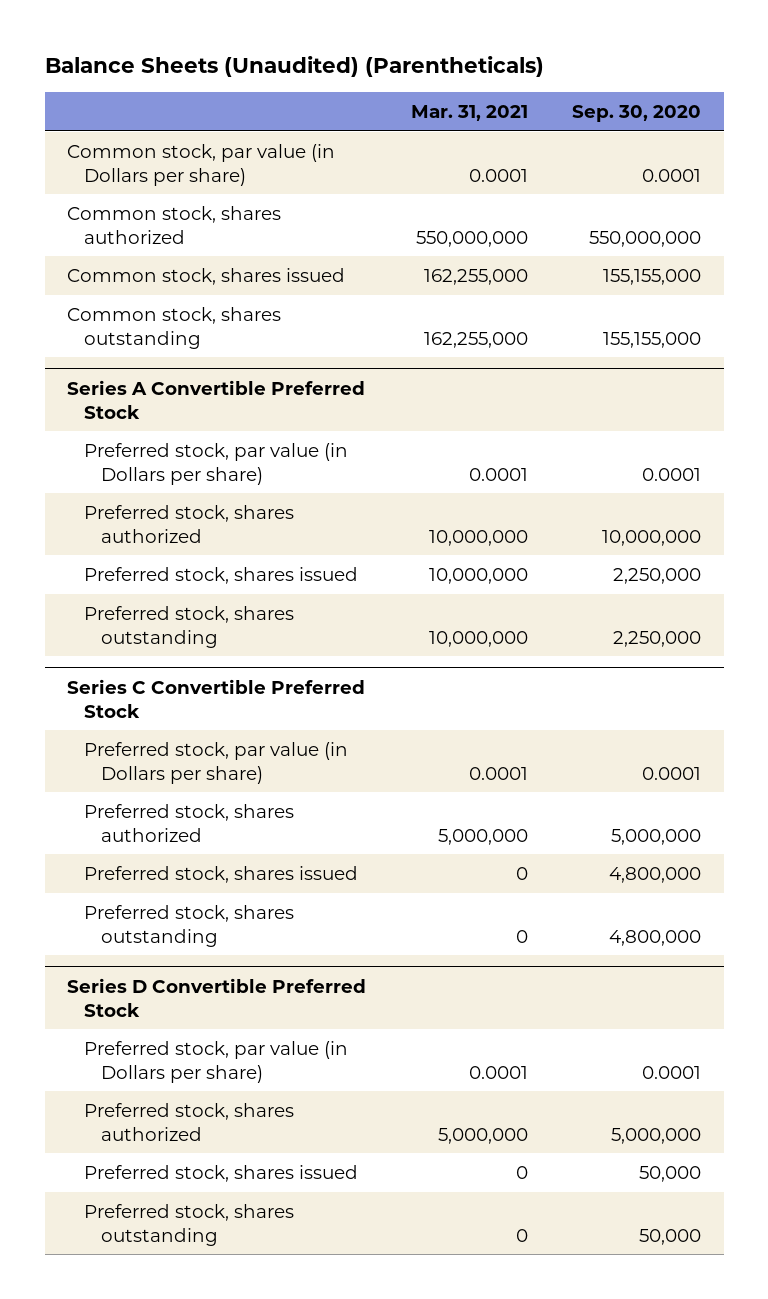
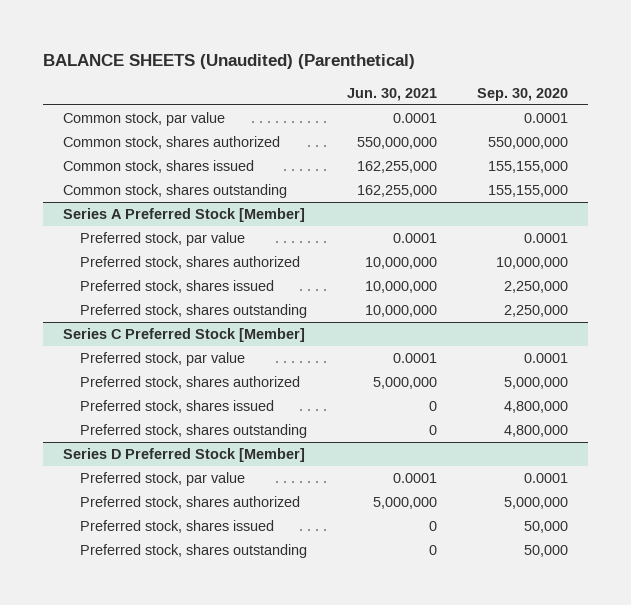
[44,56,544,78] Balance Sheets (Unaudited) (Parentheticals) -> [43,54,416,70] BALANCE SHEETS (Unaudited) (Parenthetical)
[410,104,528,121] Mar. 31, 2021 -> none
none -> [346,87,437,101] Jun. 30, 2021
[66,143,335,186] Common stock, par value (in Dollars per share) -> [63,112,226,127] Common stock, par value
[66,379,365,419] Series A Convertible Preferred Stock -> [63,208,306,223] Series A Preferred Stock [Member]
[83,442,348,485] Preferred stock, par value (in Dollars per share) -> [79,232,245,247] Preferred stock, par value
[66,678,365,718] Series C Convertible Preferred Stock -> [63,328,306,343] Series C Preferred Stock [Member]
[83,741,348,784] Preferred stock, par value (in Dollars per share) -> [79,352,245,367] Preferred stock, par value
[66,977,366,1017] Series D Convertible Preferred Stock -> [63,448,306,463] Series D Preferred Stock [Member]
[83,1040,348,1083] Preferred stock, par value (in Dollars per share) -> [79,472,245,487] Preferred stock, par value

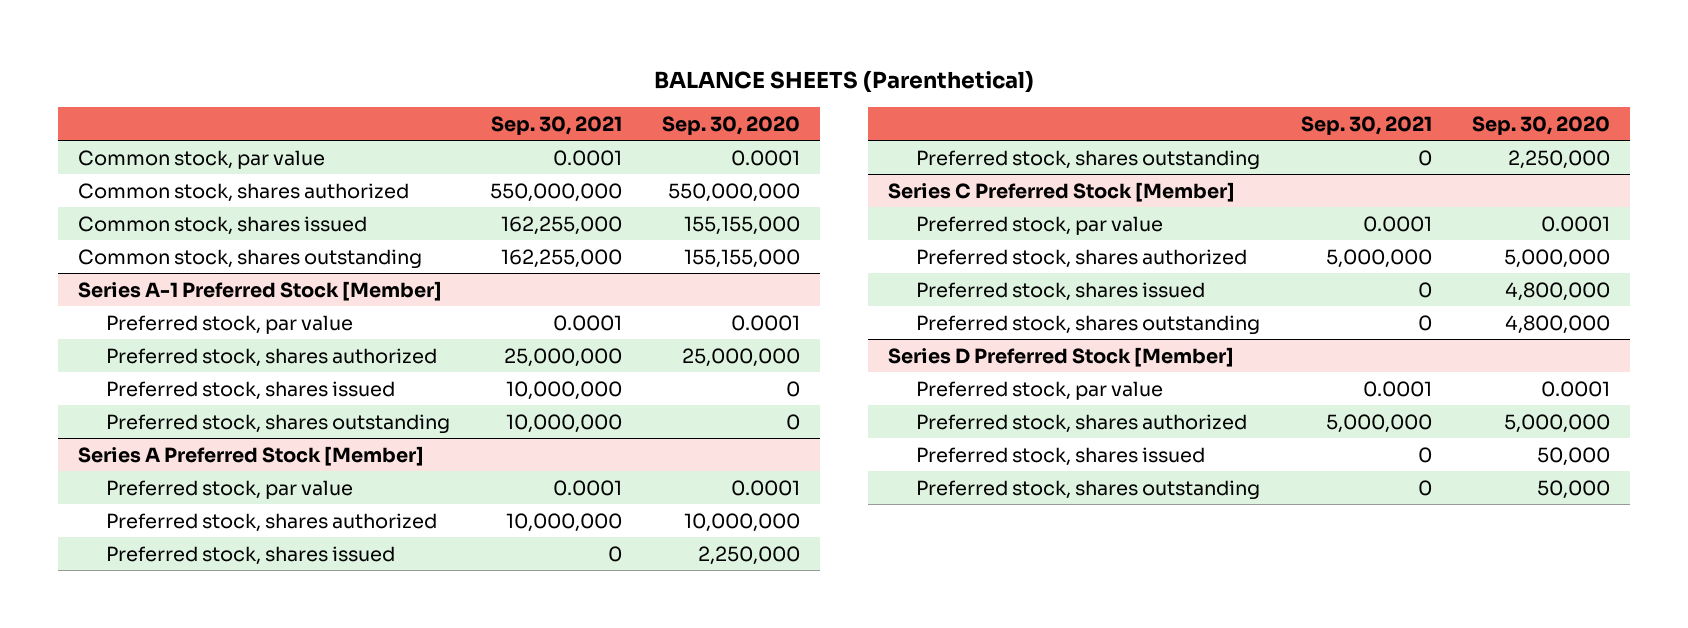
[43,54,416,70] BALANCE SHEETS (Unaudited) (Parenthetical) -> [653,69,1034,93] BALANCE SHEETS (Parenthetical)
[346,87,437,101] Jun. 30, 2021 -> none
none -> [490,115,622,135] Sep. 30, 2021
none -> [77,280,442,301] Series A-1 Preferred Stock [Member]
none -> [105,314,353,334] Preferred stock, par value
none -> [105,347,437,367] Preferred stock, shares authorized
none -> [105,380,395,400] Preferred stock, shares issued
none -> [105,413,450,434] Preferred stock, shares outstanding

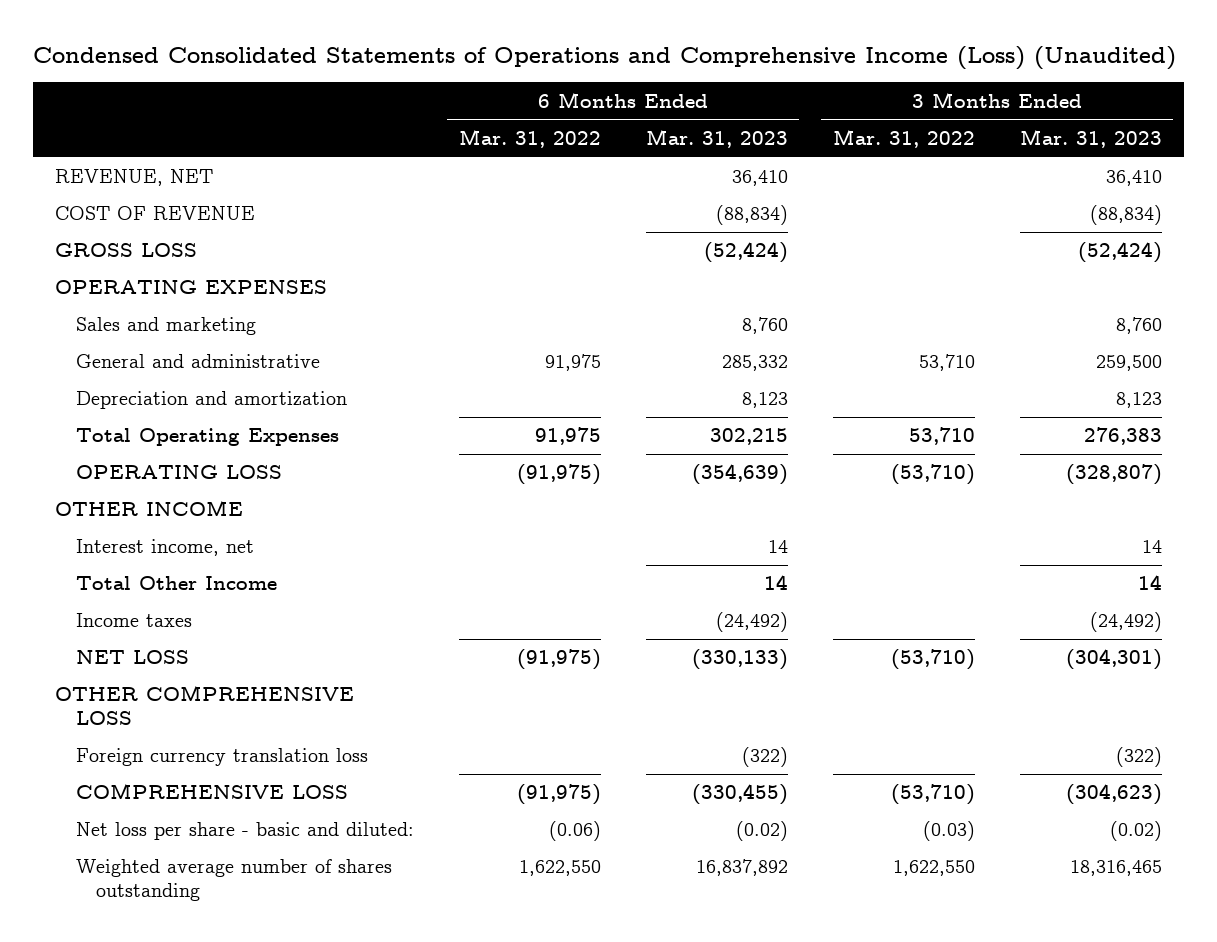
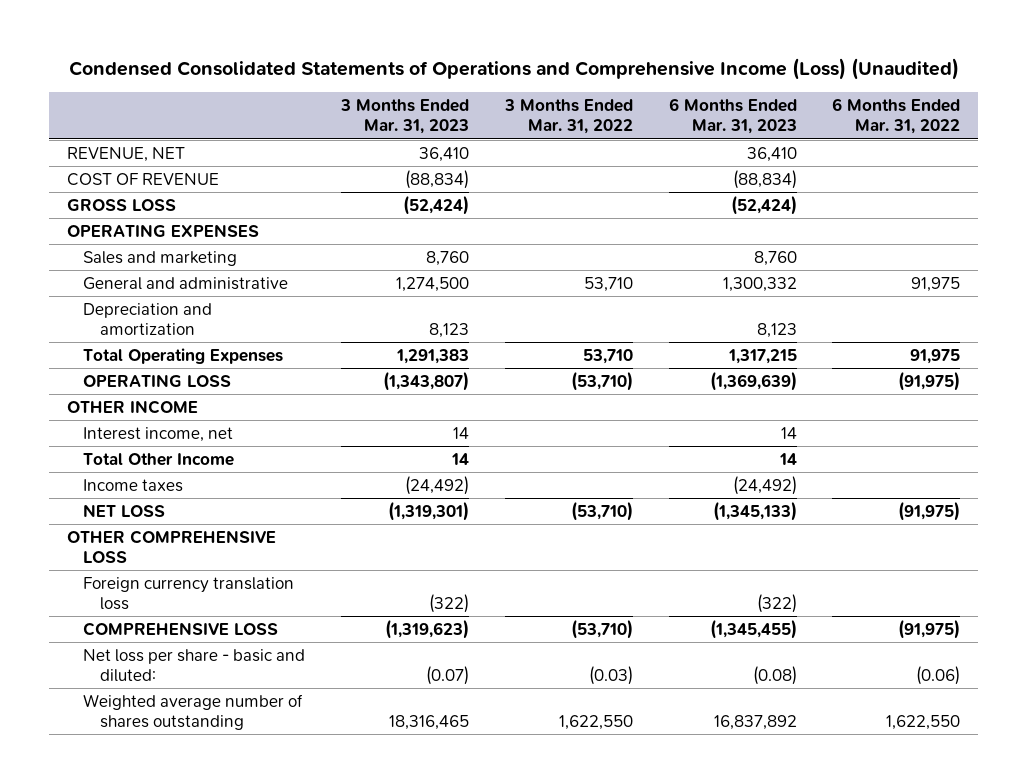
[721,355,788,372] 285,332 -> [722,276,797,292] 1,300,332
[1095,355,1162,372] 259,500 -> [395,276,469,292] 1,274,500
[709,428,788,446] 302,215 -> [727,348,797,364] 1,317,215
[1083,427,1162,446] 276,383 -> [395,348,469,364] 1,291,383
[691,464,788,486] (354,639) -> [709,370,797,391] (1,369,639)
[1065,464,1162,486] (328,807) -> [382,370,469,391] (1,343,807)
[691,649,788,671] (330,133) -> [712,500,797,521] (1,345,133)
[1065,649,1162,671] (304,301) -> [387,500,469,521] (1,319,301)
[691,784,788,806] (330,455) -> [709,618,797,639] (1,345,455)
[1065,784,1162,806] (304,623) -> [384,618,469,639] (1,319,623)
[735,821,788,842] (0.02) -> [752,665,797,685] (0.08)
[1109,821,1162,842] (0.02) -> [425,665,469,685] (0.07)

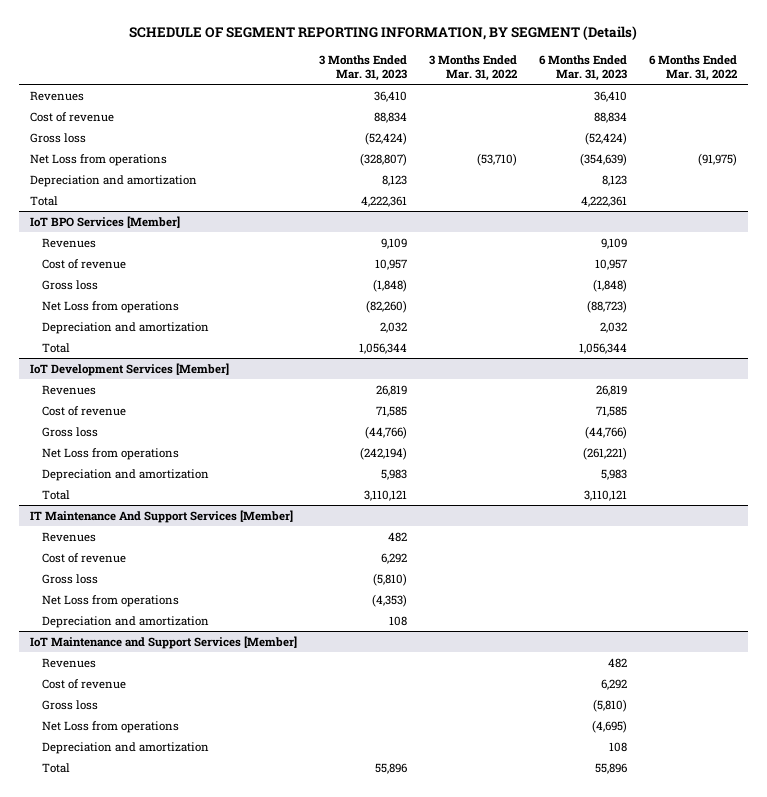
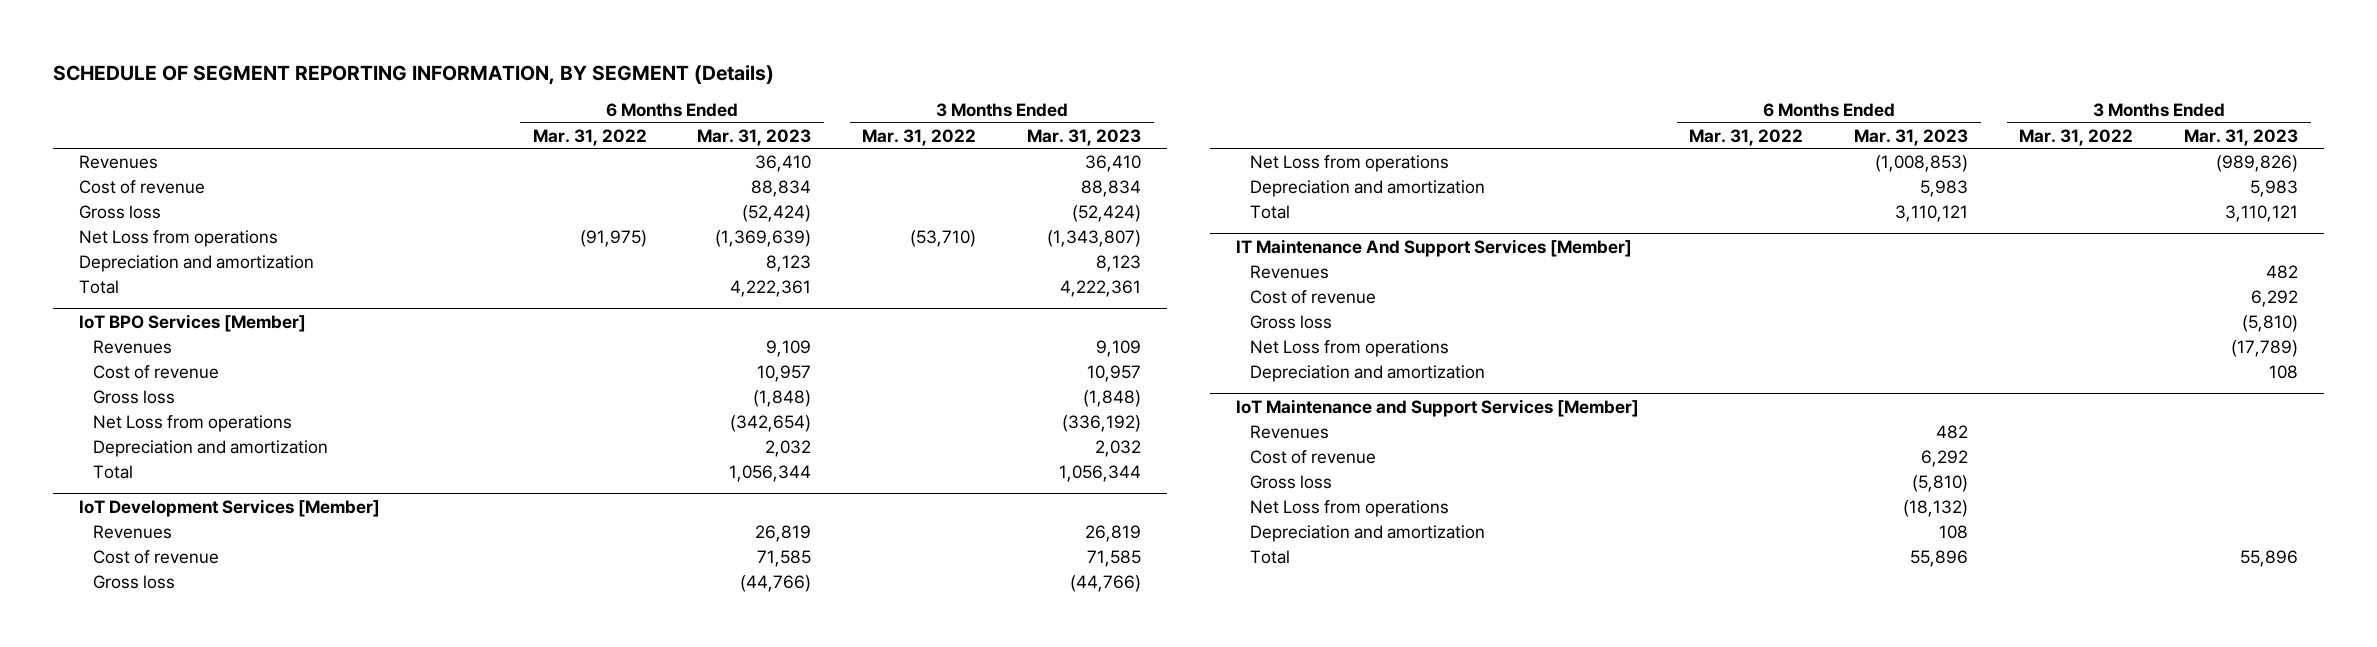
[360,152,408,166] (328,807) -> [1047,229,1142,247] (1,343,807)
[579,152,627,166] (354,639) -> [715,229,812,247] (1,369,639)
[366,299,408,313] (82,260) -> [1062,414,1142,432] (336,192)
[586,299,627,313] (88,723) -> [730,414,812,432] (342,654)
[360,446,408,460] (242,194) -> [2216,154,2299,172] (989,826)
[582,446,627,460] (261,221) -> [1875,154,1969,172] (1,008,853)
[372,593,408,607] (4,353) -> [2231,339,2299,357] (17,789)
[591,719,627,733] (4,695) -> [1903,499,1969,517] (18,132)

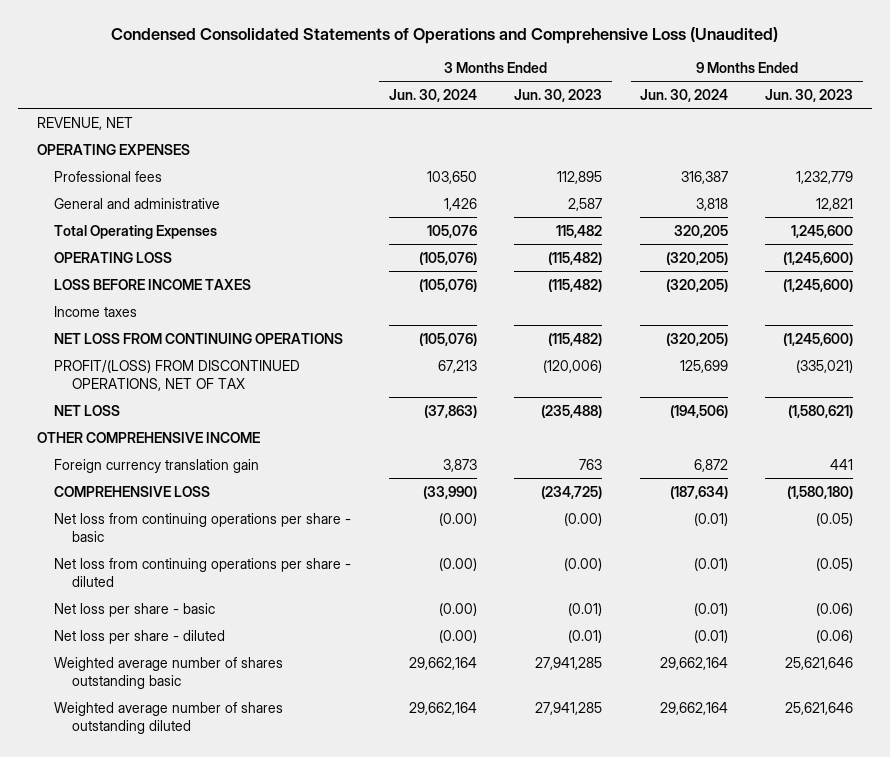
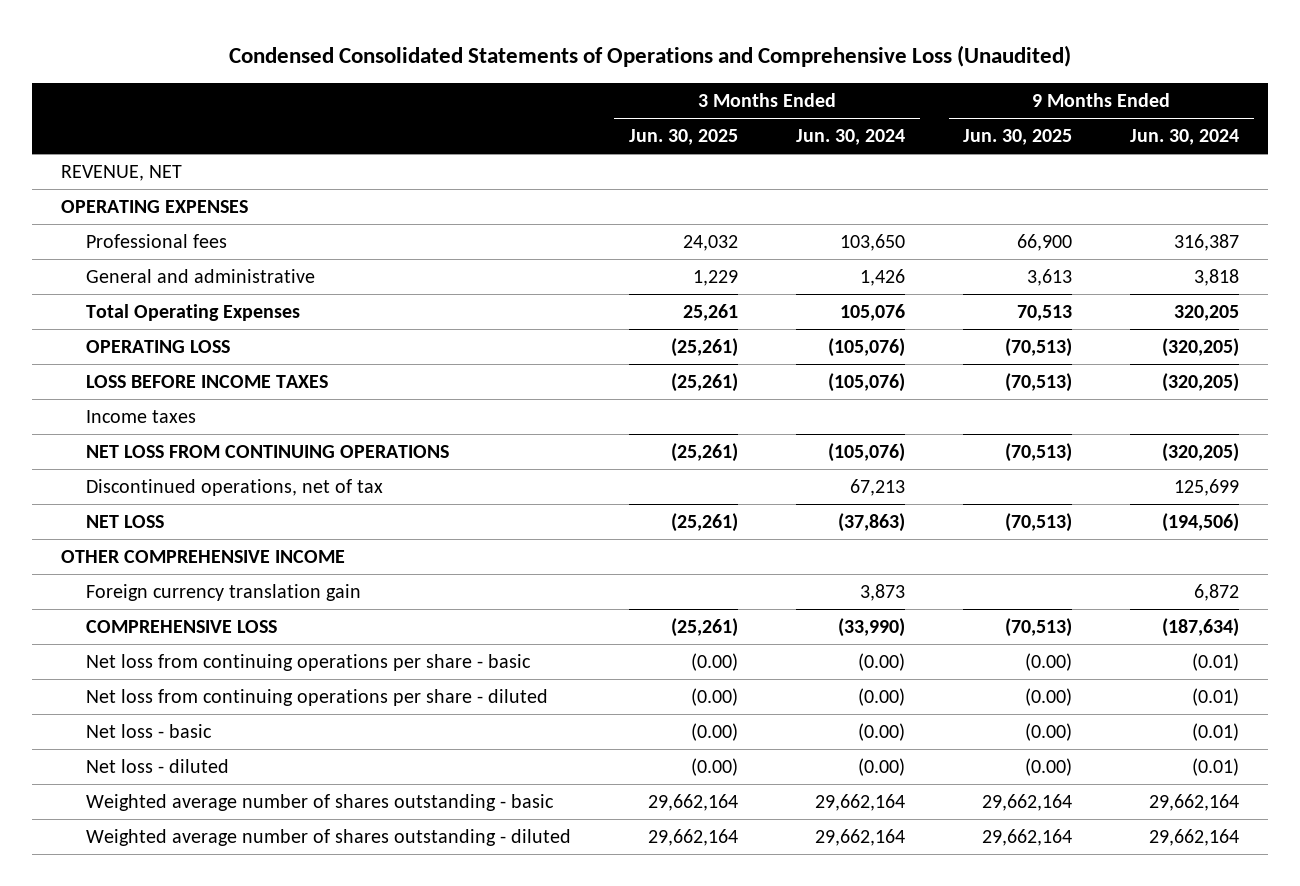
[514,88,603,102] Jun. 30, 2023 -> none
[765,88,854,102] Jun. 30, 2023 -> none
none -> [628,129,738,146] Jun. 30, 2025
none -> [963,129,1073,146] Jun. 30, 2025
[54,359,301,392] PROFIT/(LOSS) FROM DISCONTINUED OPERATIONS, NET OF TAX -> [85,479,383,497] Discontinued operations, net of tax
[54,602,216,617] Net loss per share - basic -> [85,724,212,739] Net loss - basic
[54,629,226,644] Net loss per share - diluted -> [85,759,229,774] Net loss - diluted
[54,656,284,690] Weighted average number of shares outstanding basic -> [85,794,554,812] Weighted average number of shares outstanding - basic
[54,701,284,735] Weighted average number of shares outstanding diluted -> [85,829,571,847] Weighted average number of shares outstanding - diluted

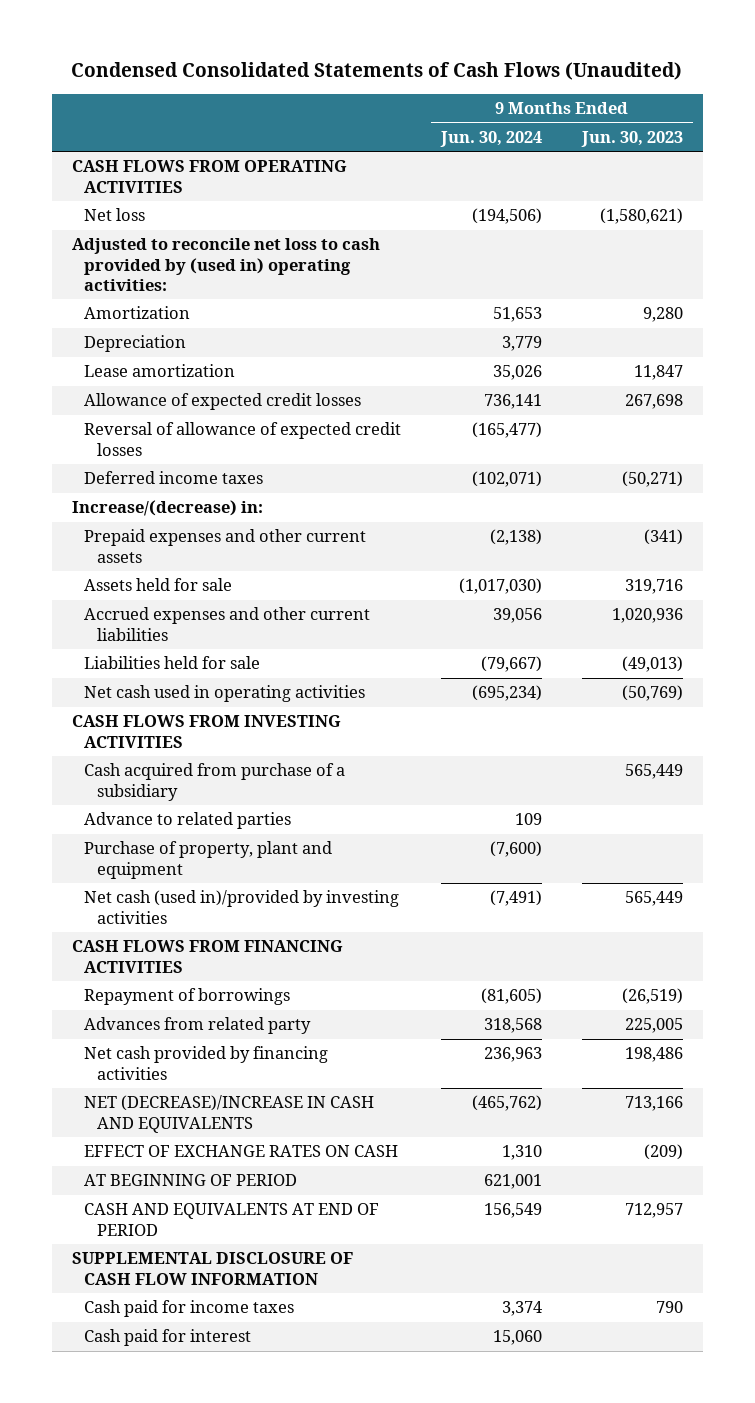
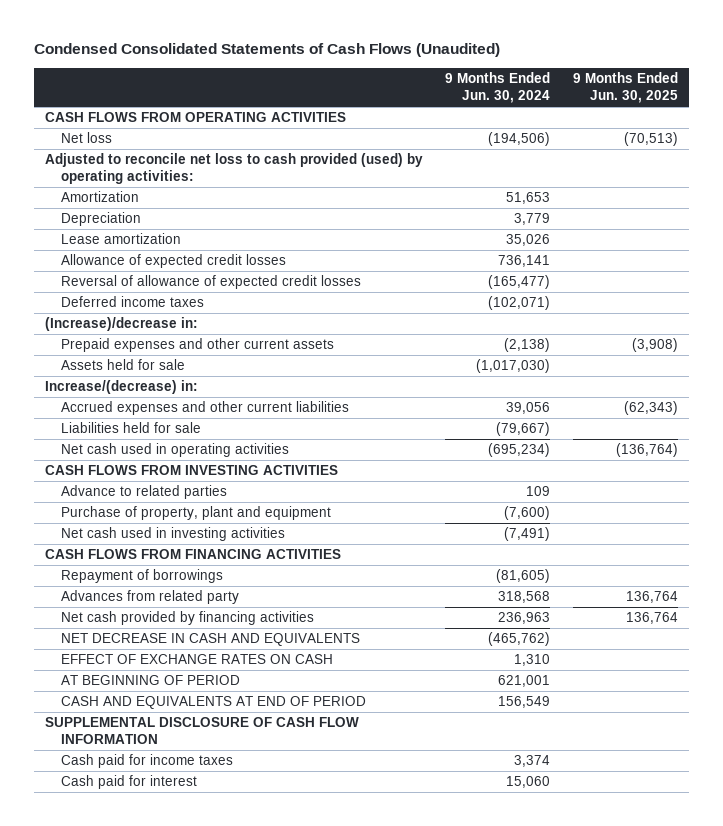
[581,130,684,147] Jun. 30, 2023 -> none
none -> [572,72,678,104] 9 Months Ended Jun. 30, 2025
[71,238,380,291] Adjusted to reconcile net loss to cash provided by (used in) operating activities: -> [45,153,424,185] Adjusted to reconcile net loss to cash provided (used) by operating activities:
none -> [45,317,199,332] (Increase)/decrease in:
[71,500,263,517] Increase/(decrease) in: -> [45,380,199,395] Increase/(decrease) in:
[84,763,346,801] Cash acquired from purchase of a subsidiary -> none
[84,890,400,924] Net cash (used in)/provided by investing activities -> [60,527,285,542] Net cash used in investing activities
[84,1095,375,1133] NET (DECREASE)/INCREASE IN CASH AND EQUIVALENTS -> [60,633,360,647] NET DECREASE IN CASH AND EQUIVALENTS

